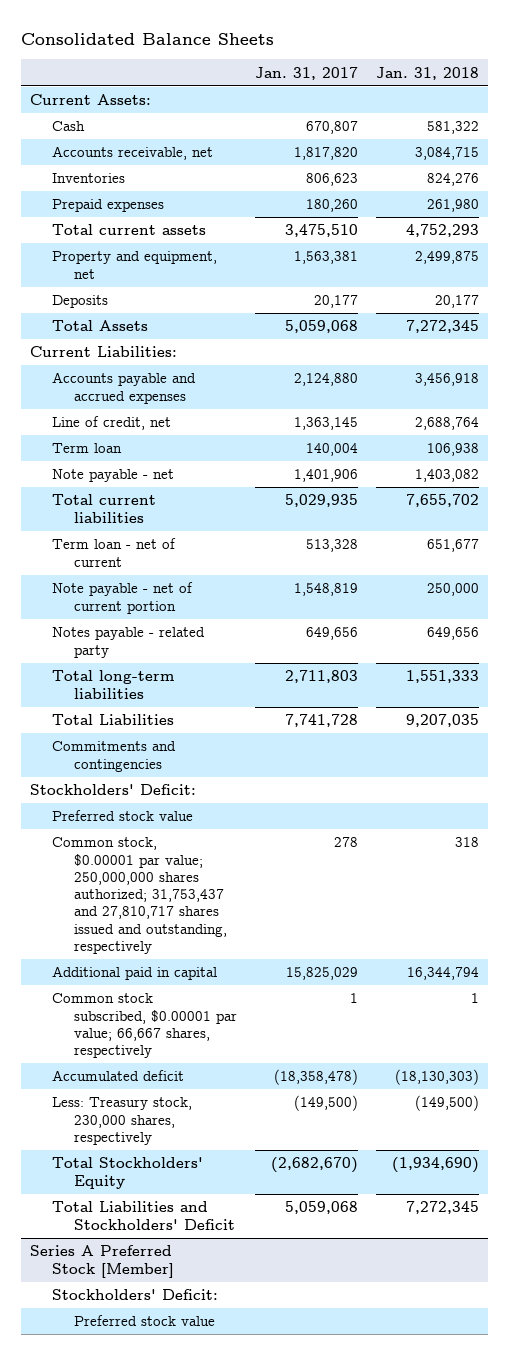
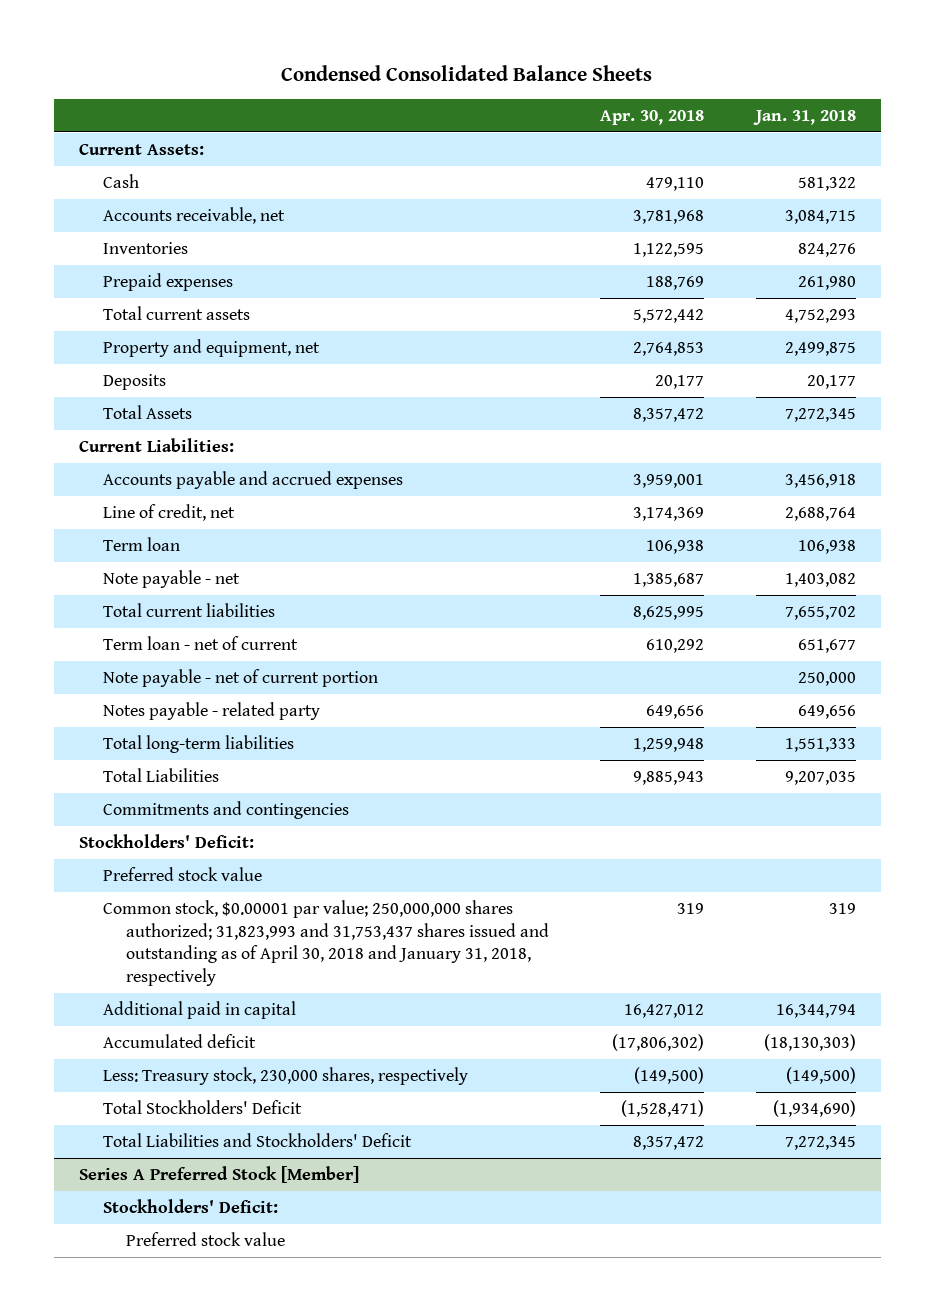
[21,32,275,45] Consolidated Balance Sheets -> [281,65,653,82] Condensed Consolidated Balance Sheets
[254,66,358,80] Jan. 31, 2017 -> none
none -> [600,109,705,125] Apr. 30, 2018
[52,837,227,954] Common stock, $0.00001 par value; 250,000,000 shares authorized; 31,753,437 and 27,810,717 shares issued and outstanding, respectively -> [102,899,550,987] Common stock, $0.00001 par value; 250,000,000 shares authorized; 31,823,993 and 31,753,437 shares issued and outstanding as of April 30, 2018 and January 31, 2018, respectively
[454,837,479,848] 318 -> [828,902,856,914] 319
[52,993,237,1059] Common stock subscribed, $0.00001 par value; 66,667 shares, respectively -> none
[52,1157,204,1189] Total Stockholders' Equity -> [102,1099,302,1114] Total Stockholders' Deficit

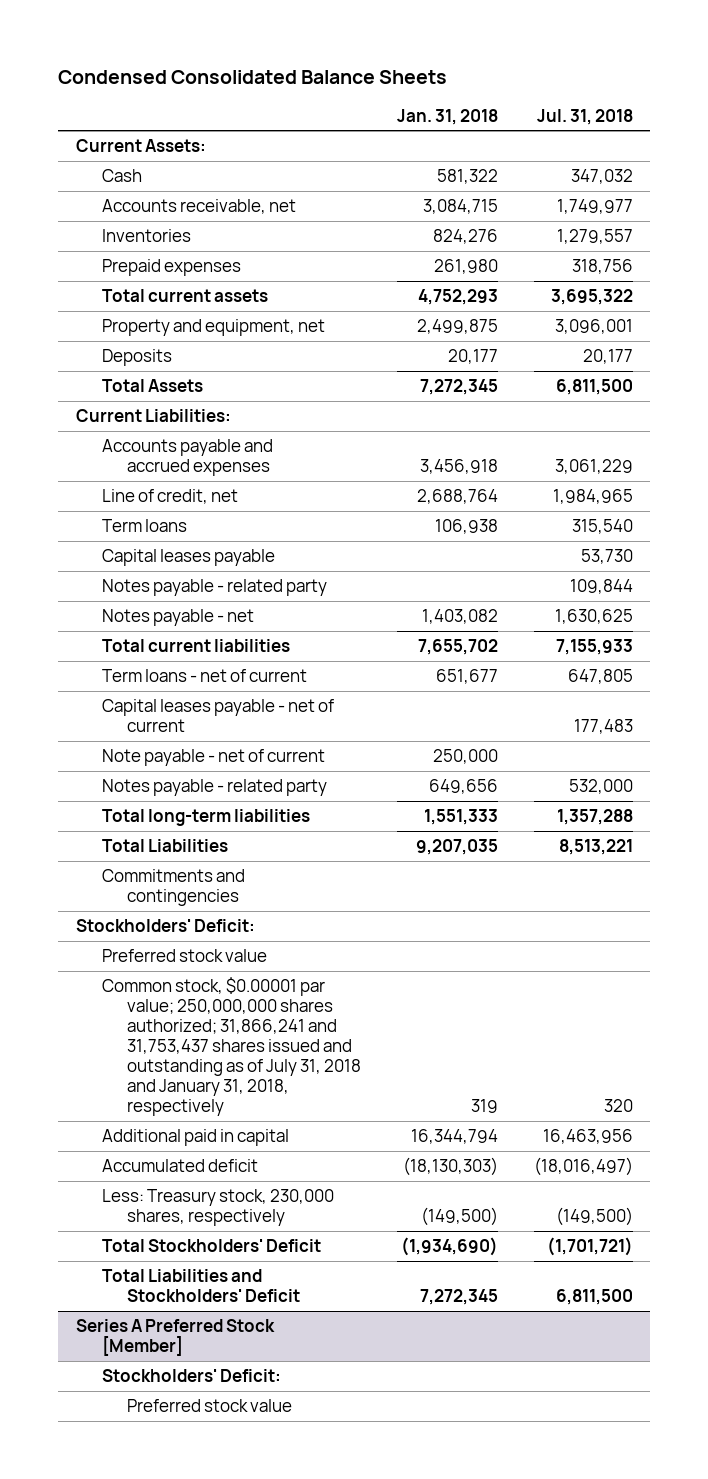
[600,109,705,125] Apr. 30, 2018 -> none
none -> [536,108,633,125] Jul. 31, 2018
[102,536,180,551] Term loan -> [101,518,187,532] Term loans
none -> [101,548,275,566] Capital leases payable
none -> [101,578,327,596] Notes payable - related party
[102,569,240,588] Note payable - net -> [101,608,254,626] Notes payable - net
[102,635,298,650] Term loan - net of current -> [101,668,307,682] Term loans - net of current
none -> [101,698,334,733] Capital leases payable - net of current
[102,668,378,687] Note payable - net of current portion -> [101,748,325,766] Note payable - net of current
[102,899,550,987] Common stock, $0.00001 par value; 250,000,000 shares authorized; 31,823,993 and 31,753,437 shares issued and outstanding as of April 30, 2018 and January 31, 2018, respectively -> [101,976,362,1117] Common stock, $0.00001 par value; 250,000,000 shares authorized; 31,866,241 and 31,753,437 shares issued and outstanding as of July 31, 2018 and January 31, 2018, respectively

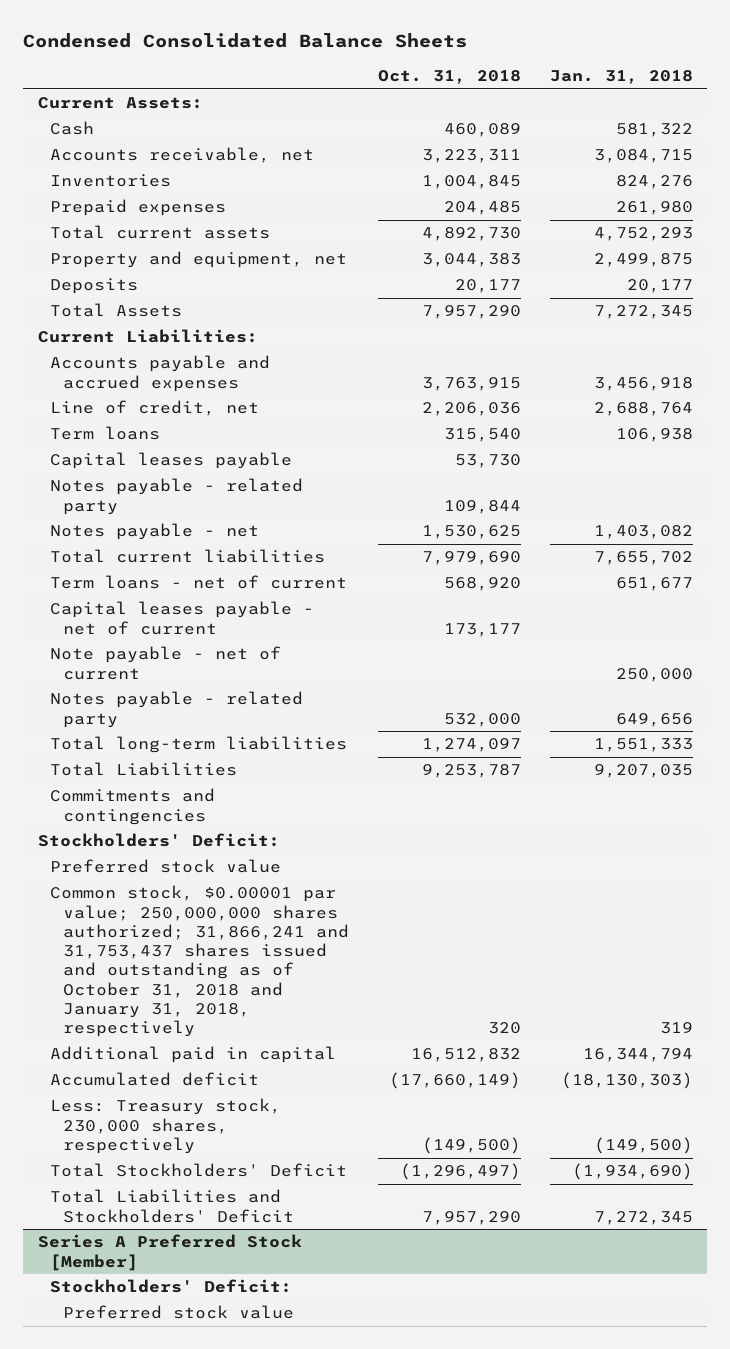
[536,108,633,125] Jul. 31, 2018 -> none
none -> [377,69,521,84] Oct. 31, 2018
[101,976,362,1117] Common stock, $0.00001 par value; 250,000,000 shares authorized; 31,866,241 and 31,753,437 shares issued and outstanding as of July 31, 2018 and January 31, 2018, respectively -> [50,885,350,1038] Common stock, $0.00001 par value; 250,000,000 shares authorized; 31,866,241 and 31,753,437 shares issued and outstanding as of October 31, 2018 and January 31, 2018, respectively

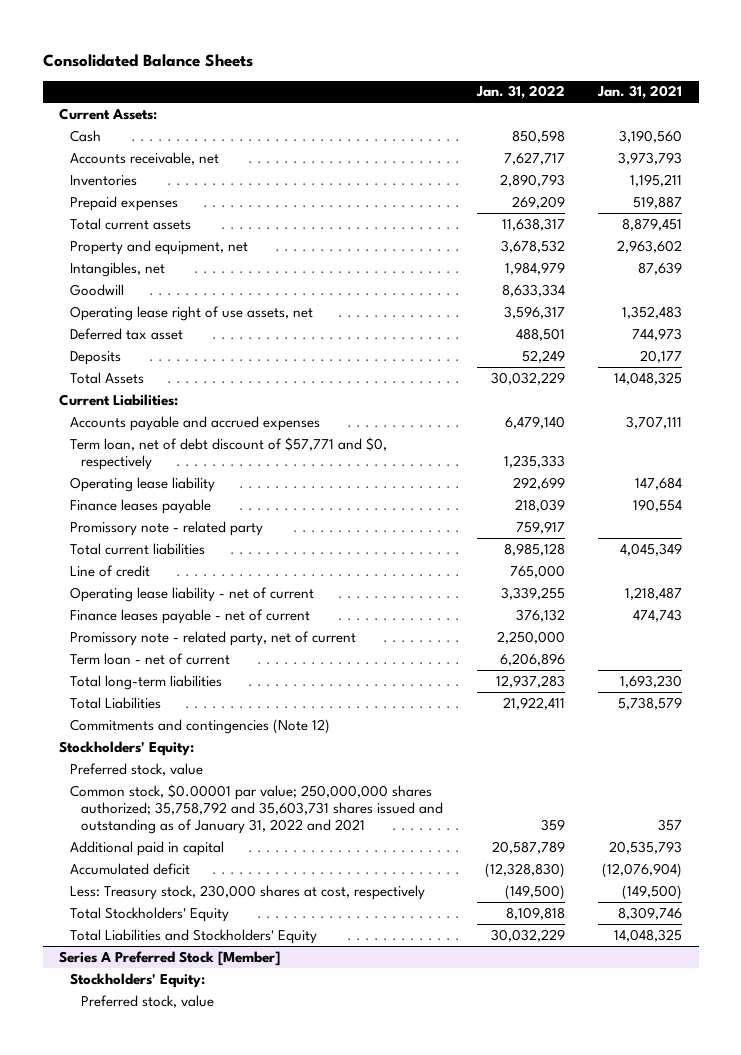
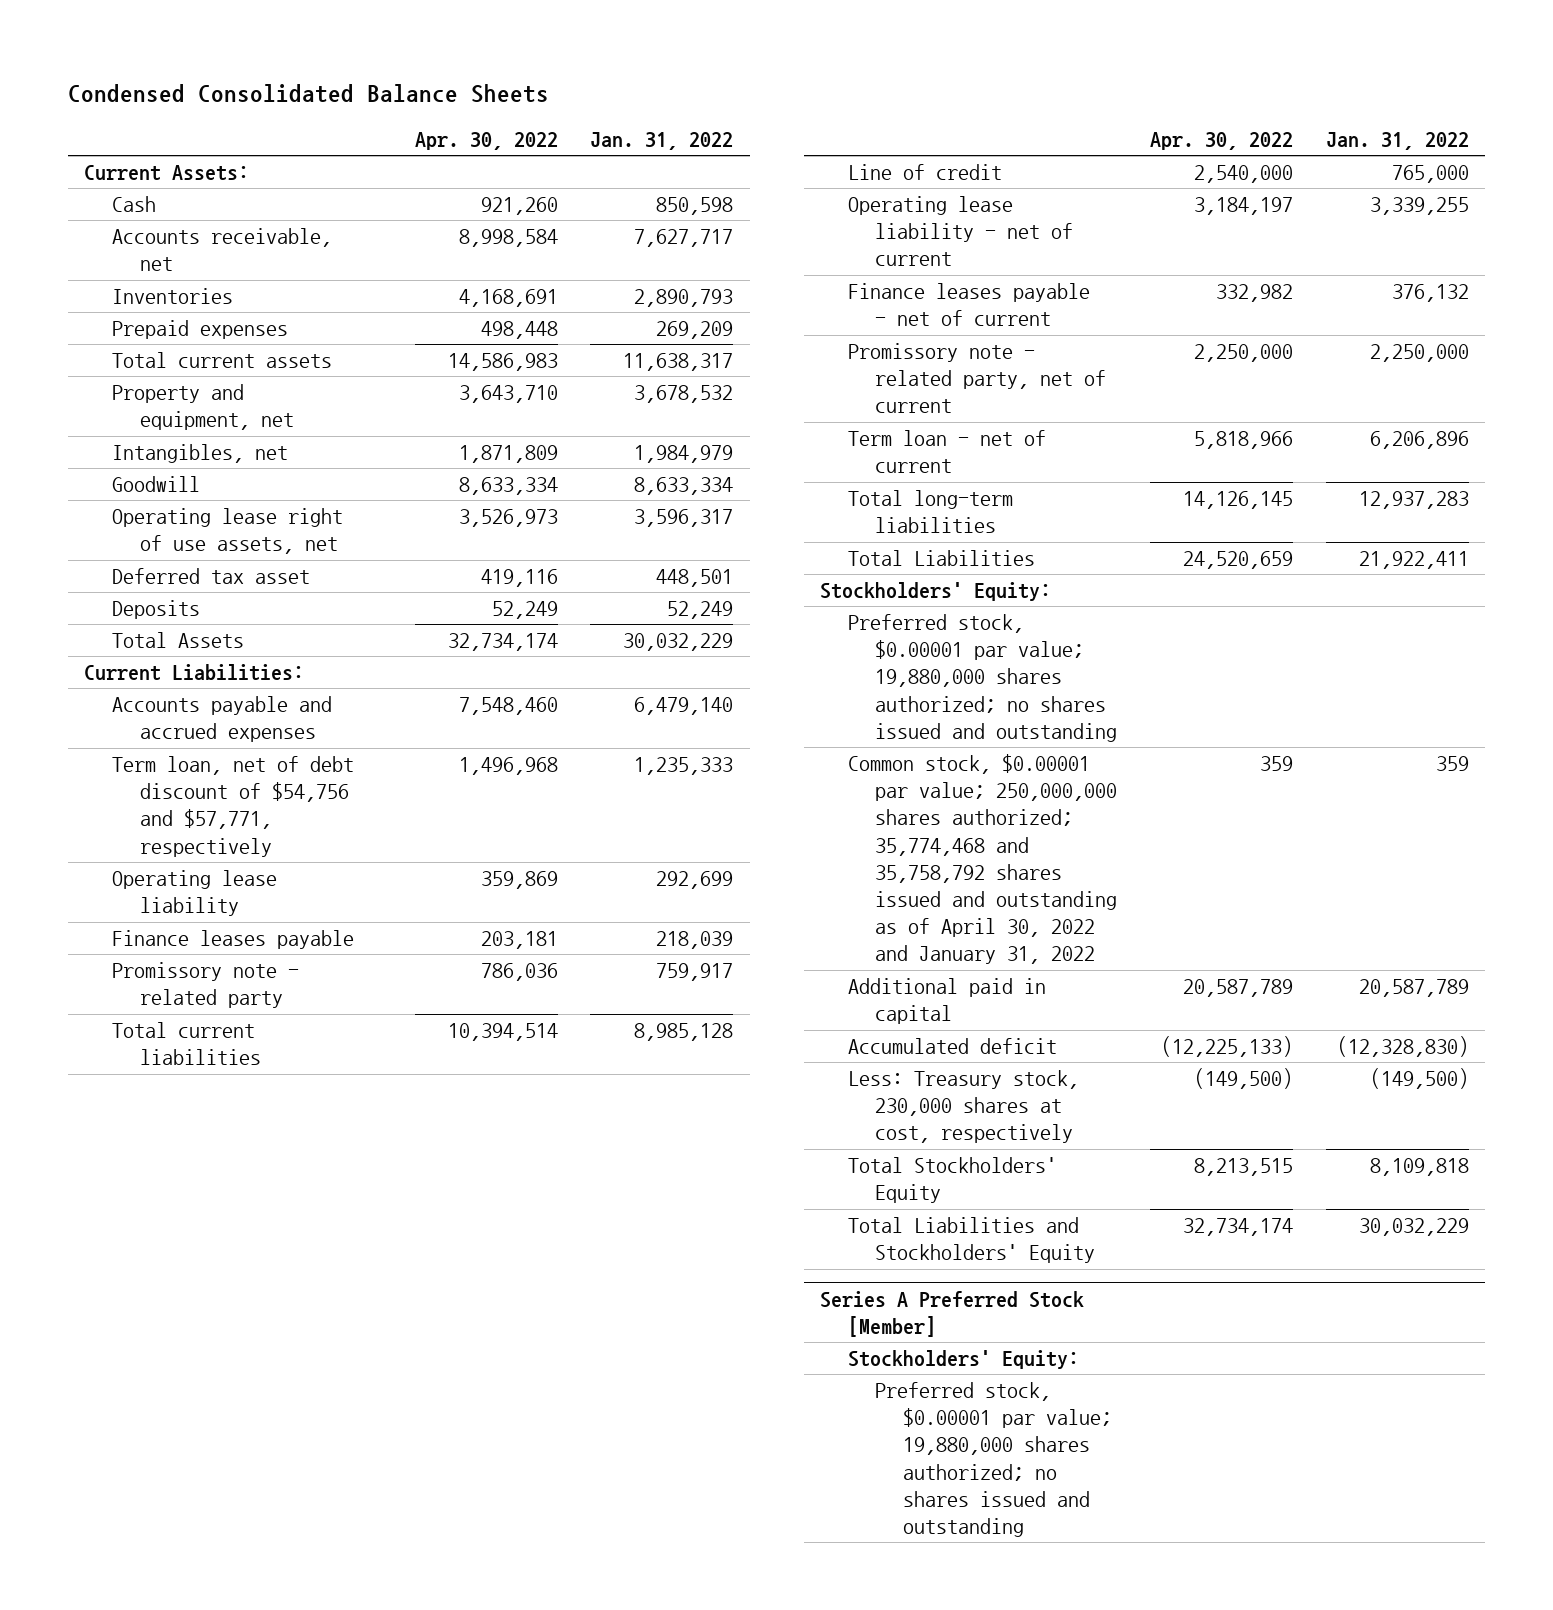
[42,53,253,67] Consolidated Balance Sheets -> [68,84,550,104] Condensed Consolidated Balance Sheets
[596,85,682,100] Jan. 31, 2021 -> none
none -> [414,132,558,151] Apr. 30, 2022
[515,327,565,341] 488,501 -> [656,569,734,588] 448,501
[70,436,388,470] Term loan, net of debt discount of $57,771 and $0, respectively -> [112,756,355,857] Term loan, net of debt discount of $54,756 and $57,771, respectively
[70,718,331,734] Commitments and contingencies (Note 12) -> none
[70,762,204,776] Preferred stock, value -> [847,614,1118,742] Preferred stock, $0.00001 par value; 19,880,000 shares authorized; no shares issued and outstanding
[70,783,444,834] Common stock, $0.00001 par value; 250,000,000 shares authorized; 35,758,792 and 35,603,731 shares issued and outstanding as of January 31, 2022 and 2021 -> [847,754,1118,965] Common stock, $0.00001 par value; 250,000,000 shares authorized; 35,774,468 and 35,758,792 shares issued and outstanding as of April 30, 2022 and January 31, 2022
[81,994,215,1008] Preferred stock, value -> [875,1382,1112,1538] Preferred stock, $0.00001 par value; 19,880,000 shares authorized; no shares issued and outstanding

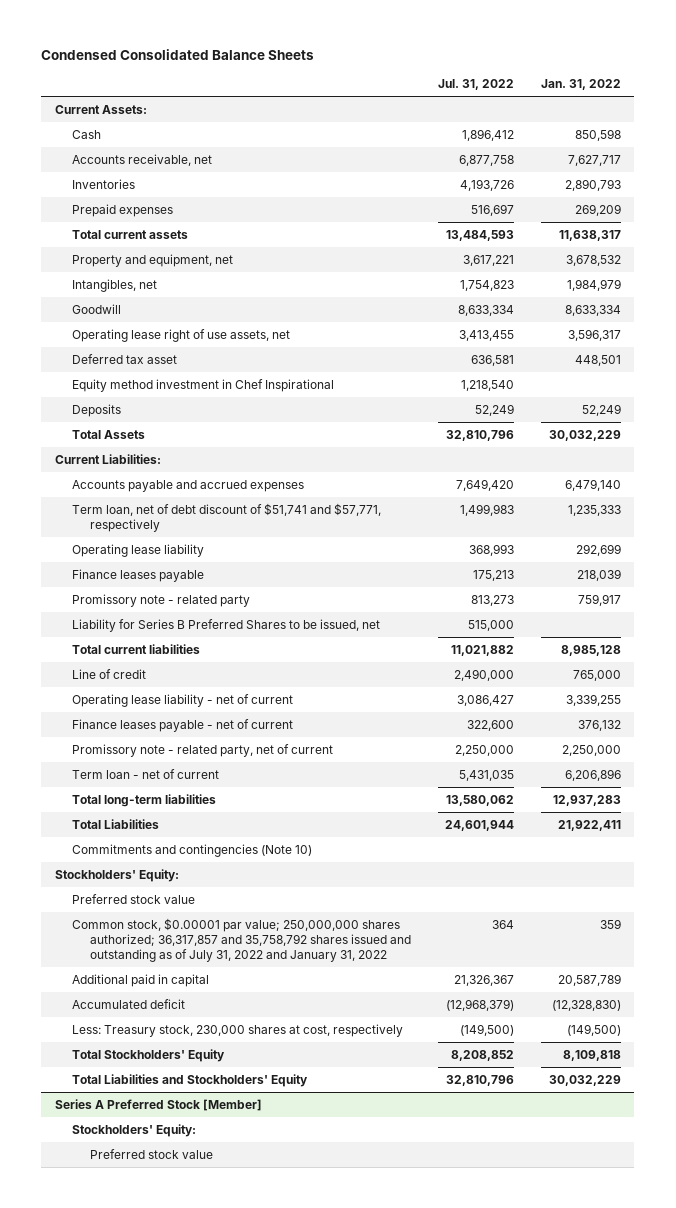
[414,132,558,151] Apr. 30, 2022 -> none
none -> [438,79,515,91] Jul. 31, 2022
none -> [72,378,335,392] Equity method investment in Chef Inspirational
[112,756,355,857] Term loan, net of debt discount of $54,756 and $57,771, respectively -> [72,502,382,533] Term loan, net of debt discount of $51,741 and $57,771, respectively
none -> [72,618,381,632] Liability for Series B Preferred Shares to be issued, net
none -> [72,843,313,857] Commitments and contingencies (Note 10)
[847,614,1118,742] Preferred stock, $0.00001 par value; 19,880,000 shares authorized; no shares issued and outstanding -> [72,893,196,904] Preferred stock value
[847,754,1118,965] Common stock, $0.00001 par value; 250,000,000 shares authorized; 35,774,468 and 35,758,792 shares issued and outstanding as of April 30, 2022 and January 31, 2022 -> [72,917,412,963] Common stock, $0.00001 par value; 250,000,000 shares authorized; 36,317,857 and 35,758,792 shares issued and outstanding as of July 31, 2022 and January 31, 2022
[875,1382,1112,1538] Preferred stock, $0.00001 par value; 19,880,000 shares authorized; no shares issued and outstanding -> [90,1148,214,1159] Preferred stock value

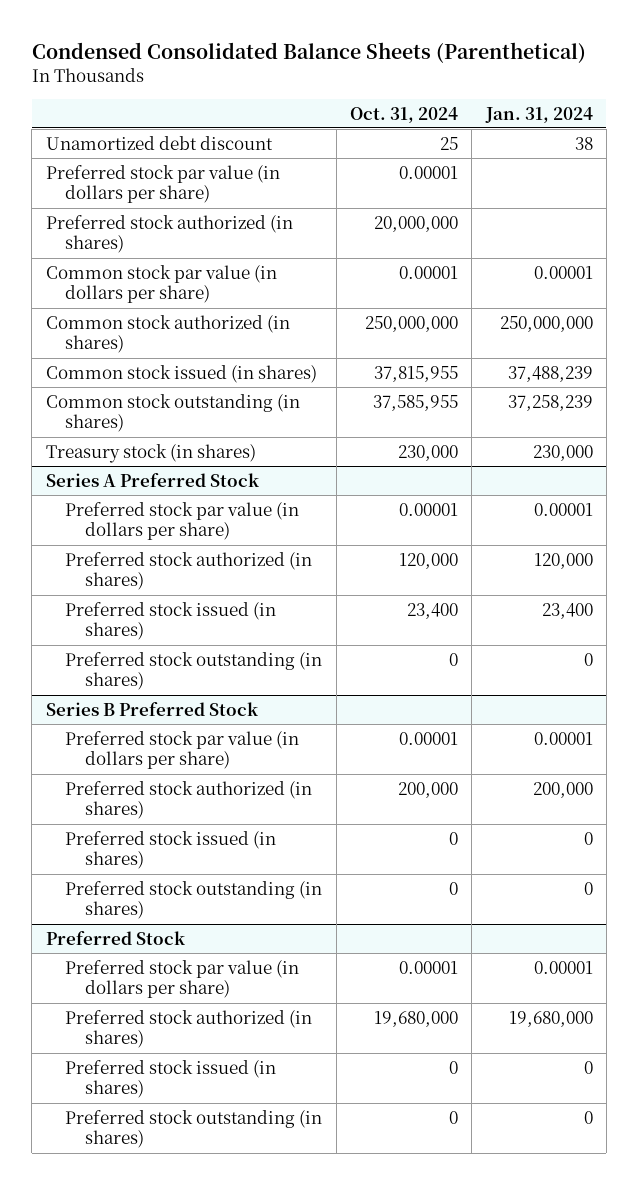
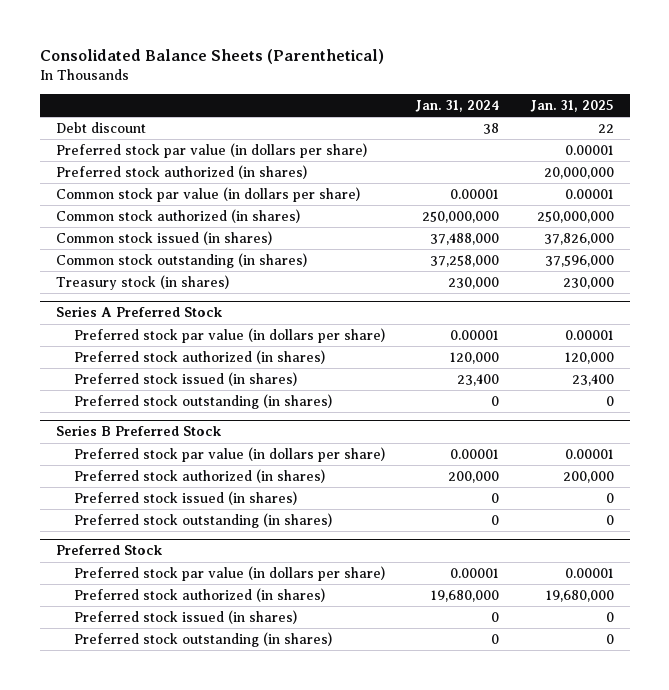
[31,41,586,63] Condensed Consolidated Balance Sheets (Parenthetical) -> [39,49,384,65] Consolidated Balance Sheets (Parenthetical)
[349,106,458,123] Oct. 31, 2024 -> none
none -> [529,99,614,112] Jan. 31, 2025
[45,135,273,150] Unamortized debt discount -> [55,121,146,133] Debt discount
[507,365,593,382] 37,488,239 -> [430,232,500,245] 37,488,000
[507,394,593,411] 37,258,239 -> [430,254,500,267] 37,258,000

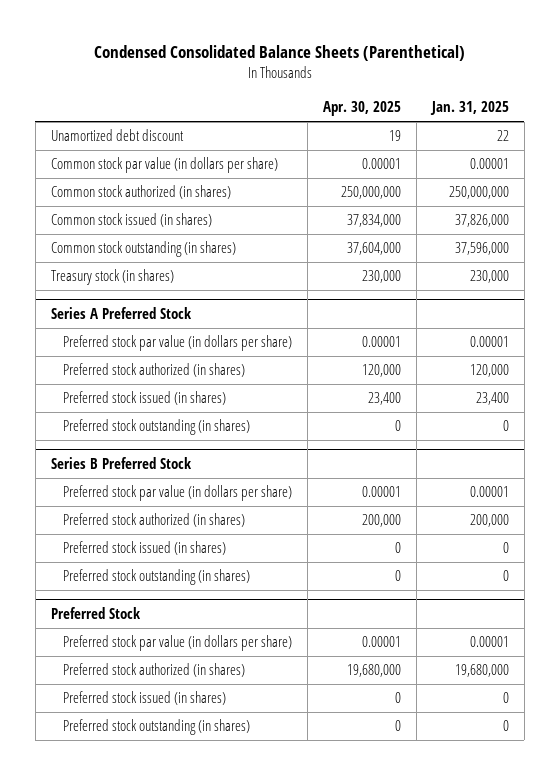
[39,49,384,65] Consolidated Balance Sheets (Parenthetical) -> [93,45,465,62] Condensed Consolidated Balance Sheets (Parenthetical)
[415,99,500,112] Jan. 31, 2024 -> none
none -> [323,101,402,117] Apr. 30, 2025
[55,142,367,158] Preferred stock par value (in dollars per share) -> none
[55,164,307,179] Preferred stock authorized (in shares) -> none
[55,121,146,133] Debt discount -> [50,129,184,142] Unamortized debt discount

